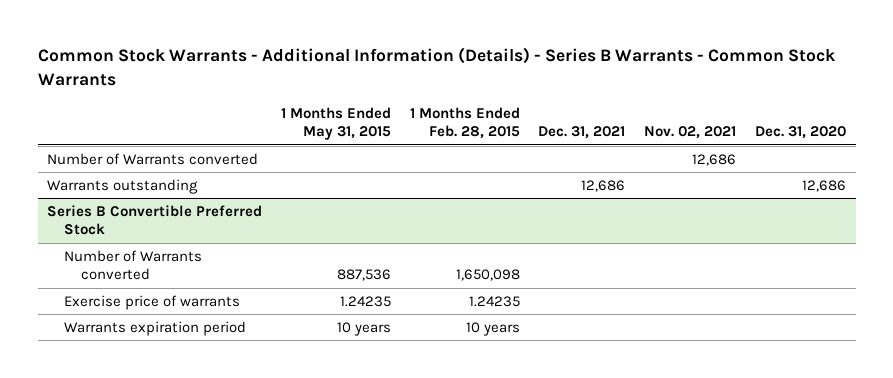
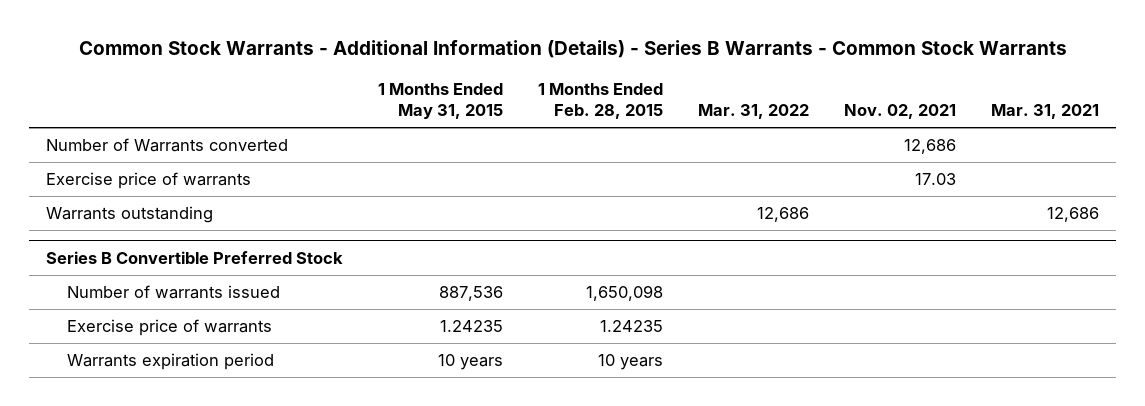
[538,126,626,140] Dec. 31, 2021 -> none
[755,126,847,140] Dec. 31, 2020 -> none
none -> [698,103,810,119] Mar. 31, 2022
none -> [990,103,1099,119] Mar. 31, 2021
none -> [46,172,252,190] Exercise price of warrants
[63,249,202,281] Number of Warrants converted -> [67,285,281,300] Number of warrants issued

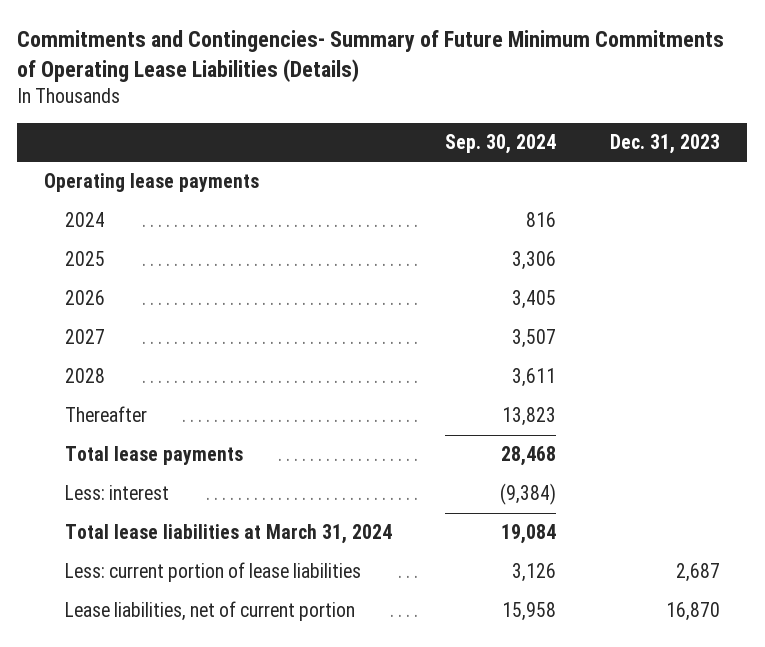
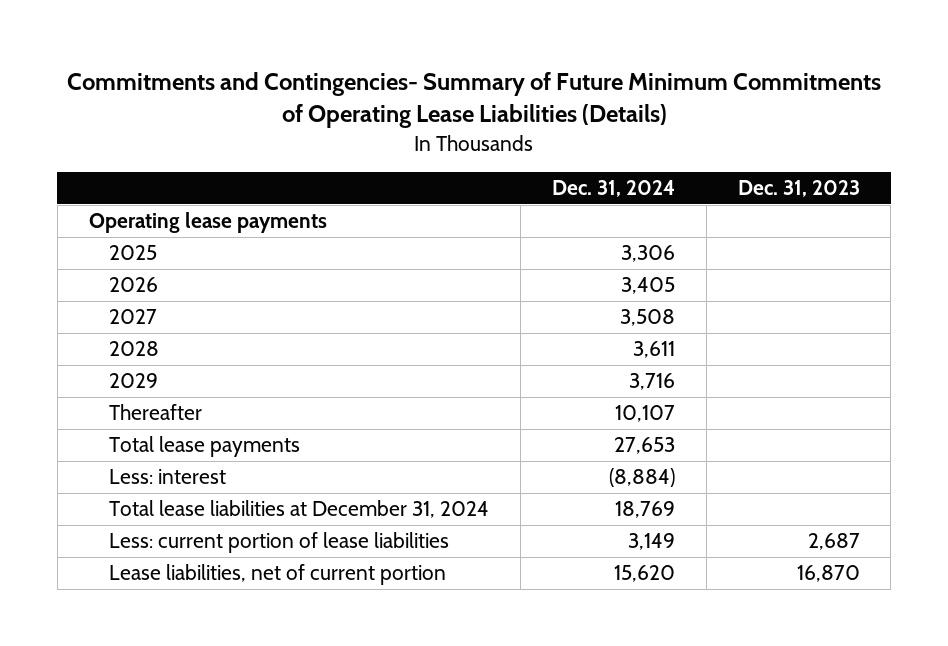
[445,133,557,154] Sep. 30, 2024 -> none
none -> [551,179,675,197] Dec. 31, 2024
[64,212,105,228] 2024 -> none
none -> [109,373,159,389] 2029
[64,524,392,545] Total lease liabilities at March 31, 2024 -> [109,500,490,519] Total lease liabilities at December 31, 2024

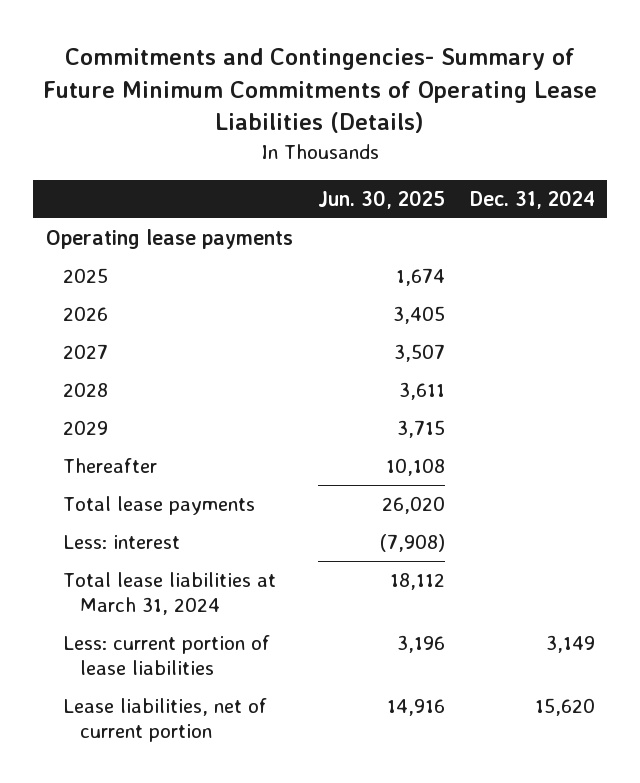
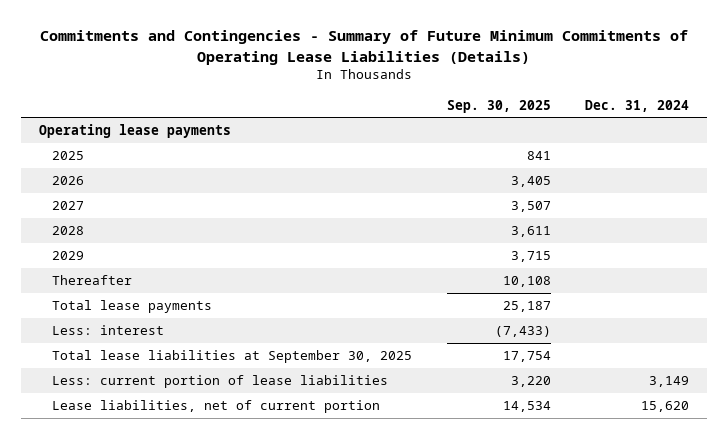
[43,48,598,134] Commitments and Contingencies- Summary of Future Minimum Commitments of Operating Lease Liabilities (Details) -> [39,30,688,65] Commitments and Contingencies - Summary of Future Minimum Commitments of Operating Lease Liabilities (Details)
[317,189,445,209] Jun. 30, 2025 -> none
none -> [446,99,551,113] Sep. 30, 2025
[62,572,276,616] Total lease liabilities at March 31, 2024 -> [51,350,412,364] Total lease liabilities at September 30, 2025

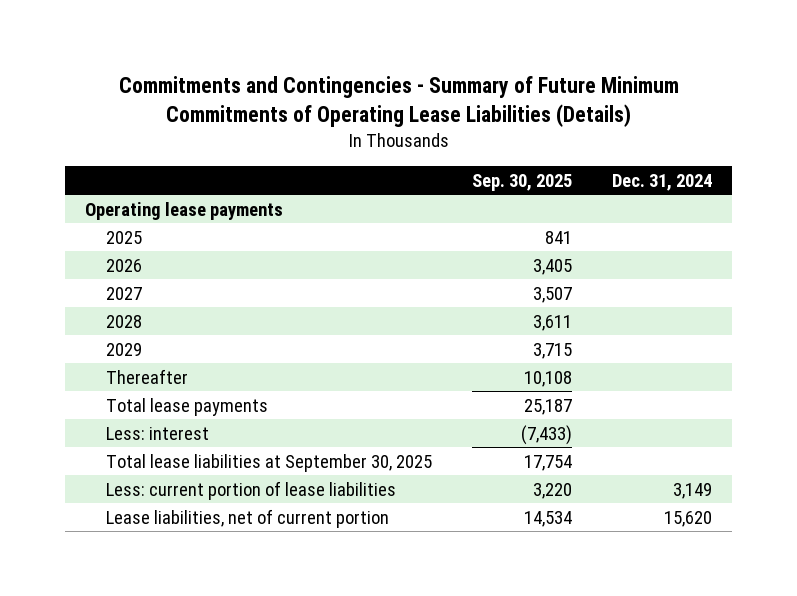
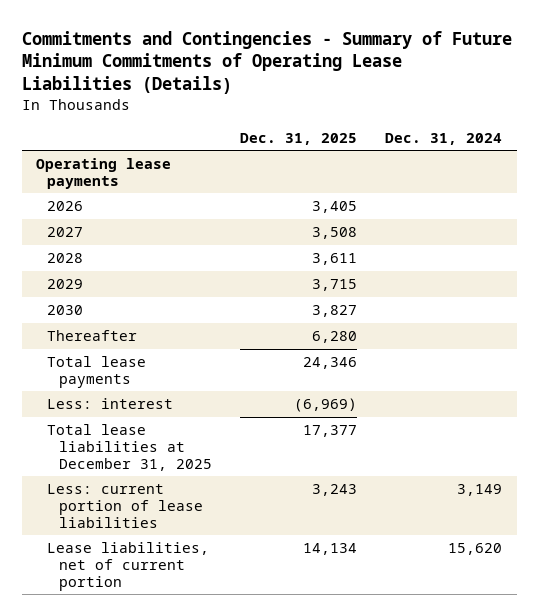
[471,173,572,191] Sep. 30, 2025 -> none
none -> [240,132,358,145] Dec. 31, 2025
[105,230,142,244] 2025 -> none
none -> [47,305,84,316] 2030
[105,453,432,472] Total lease liabilities at September 30, 2025 -> [47,424,212,471] Total lease liabilities at December 31, 2025

